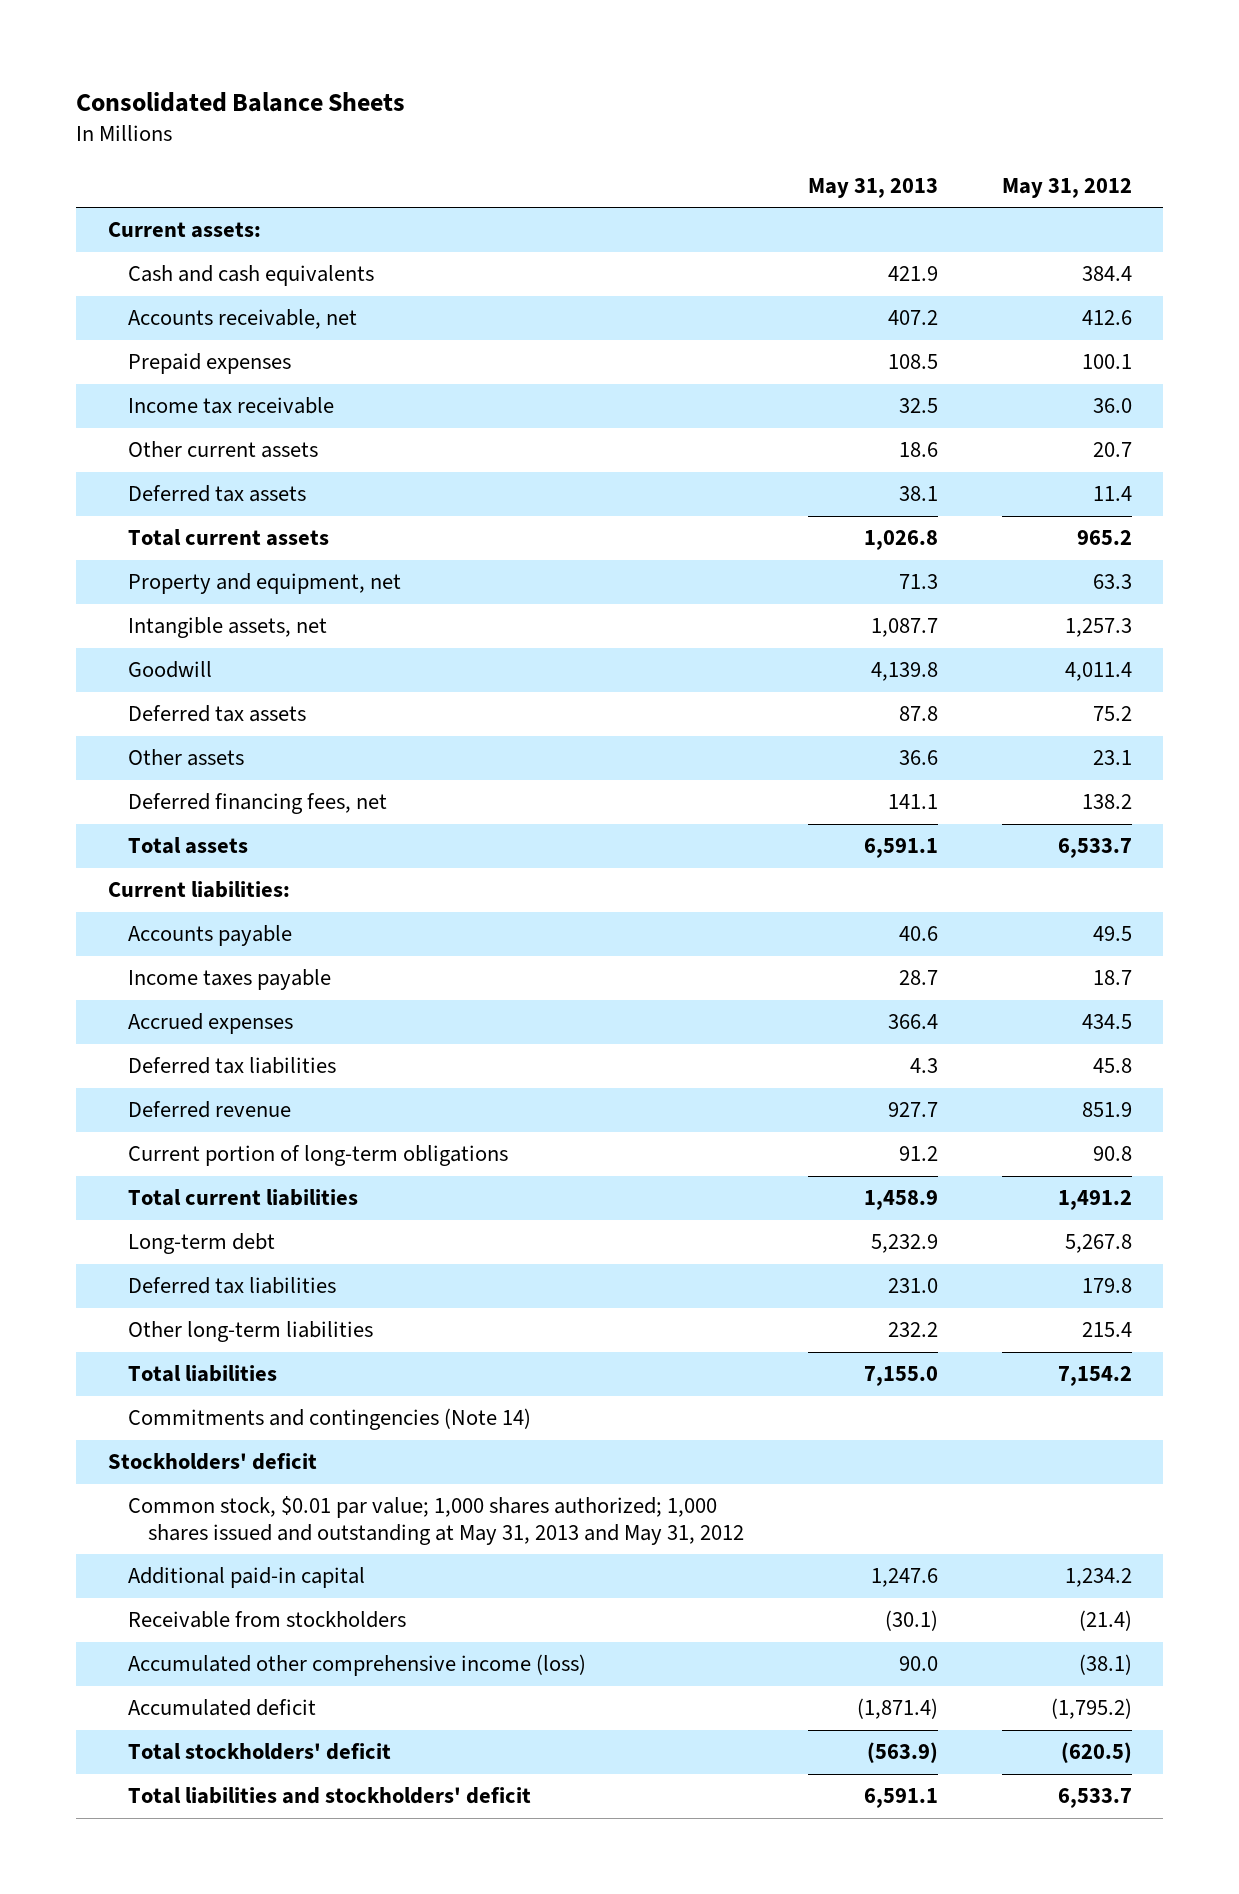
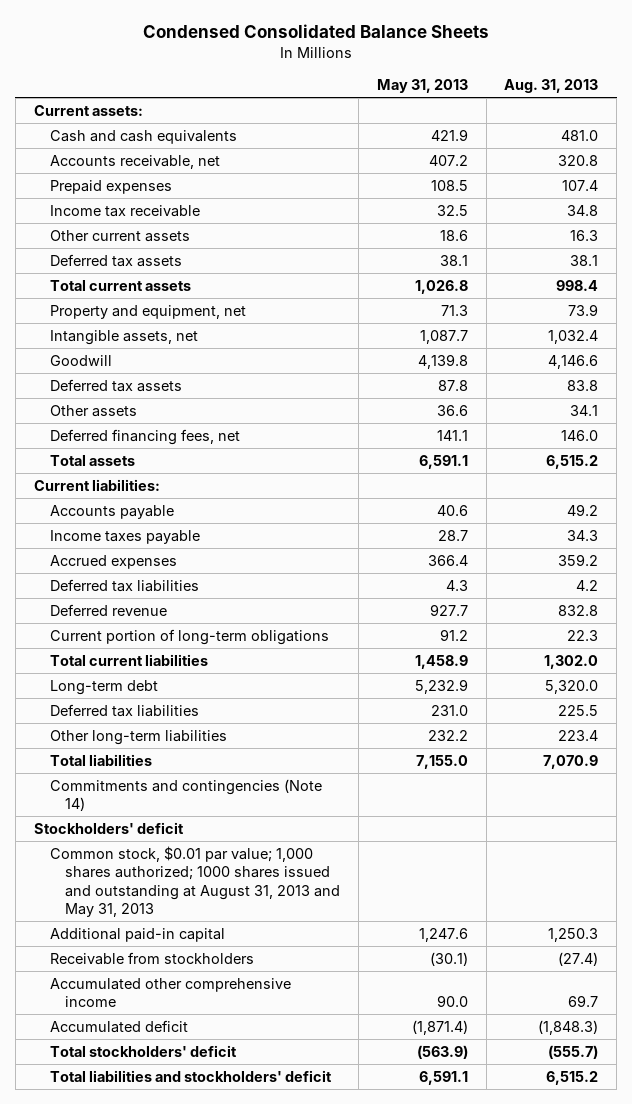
[75,91,405,112] Consolidated Balance Sheets -> [142,24,489,39] Condensed Consolidated Balance Sheets
[1001,178,1132,199] May 31, 2012 -> none
none -> [504,78,599,93] Aug. 31, 2013
[127,1496,744,1545] Common stock, $0.01 par value; 1,000 shares authorized; 1,000 shares issued and outstanding at May 31, 2013 and May 31, 2012 -> [49,845,341,917] Common stock, $0.01 par value; 1,000 shares authorized; 1000 shares issued and outstanding at August 31, 2013 and May 31, 2013
[127,1654,586,1677] Accumulated other comprehensive income (loss) -> [49,977,291,1008] Accumulated other comprehensive income

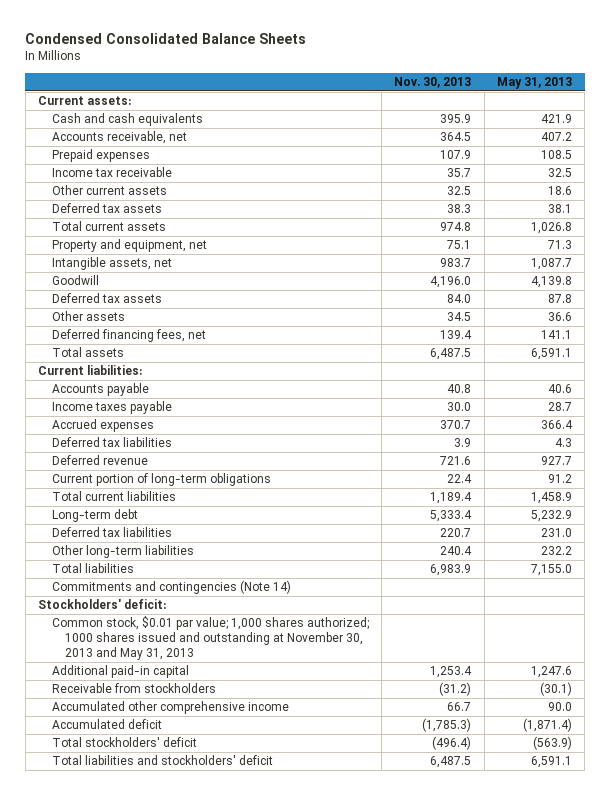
[504,78,599,93] Aug. 31, 2013 -> none
none -> [394,77,472,89] Nov. 30, 2013
[33,821,184,834] Stockholders' deficit -> [37,599,166,610] Stockholders' deficit:
[49,845,341,917] Common stock, $0.01 par value; 1,000 shares authorized; 1000 shares issued and outstanding at August 31, 2013 and May 31, 2013 -> [51,616,369,661] Common stock, $0.01 par value; 1,000 shares authorized; 1000 shares issued and outstanding at November 30, 2013 and May 31, 2013

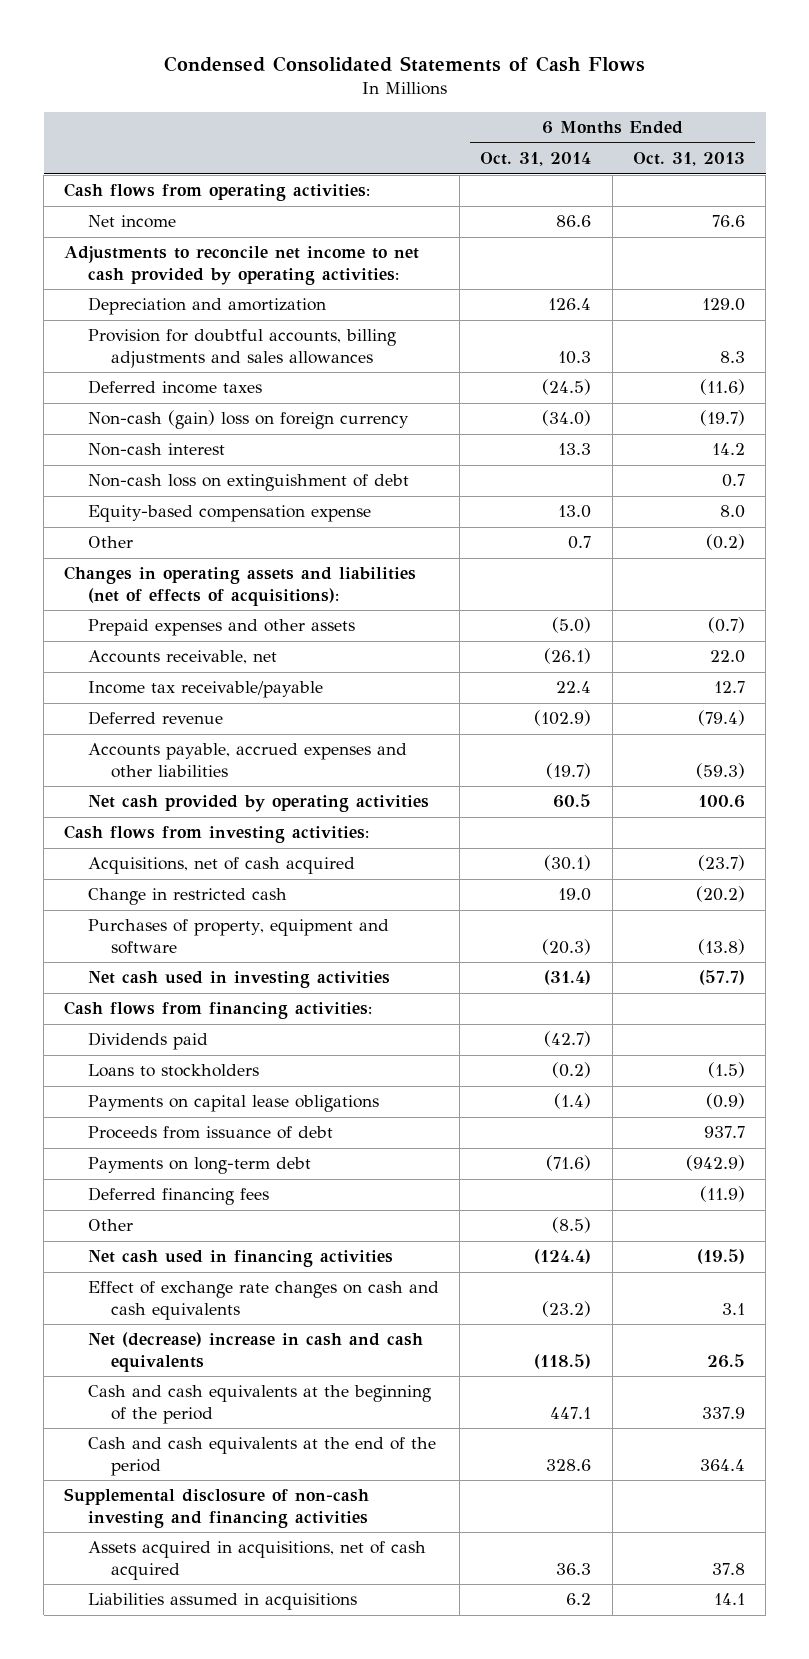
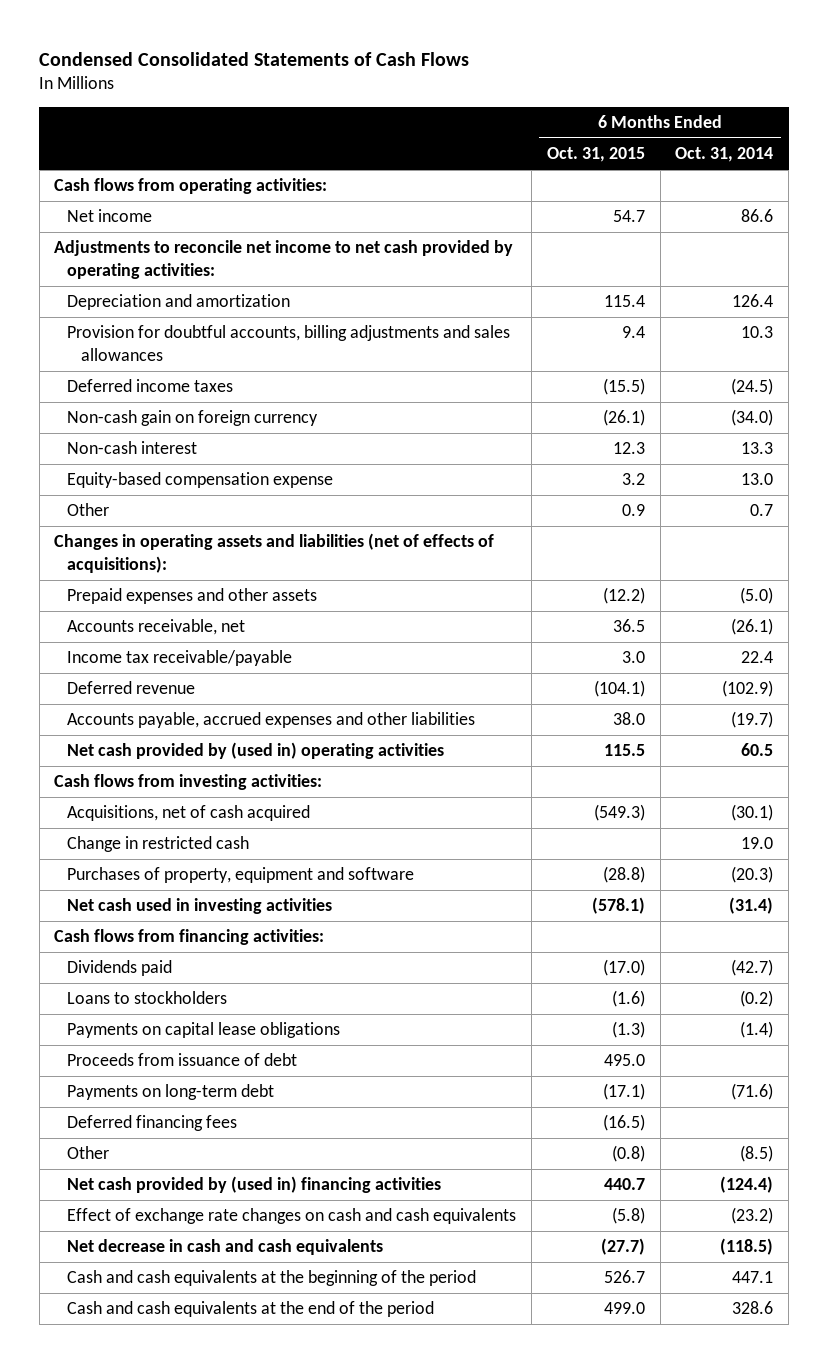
[633,152,746,167] Oct. 31, 2013 -> none
none -> [546,147,645,163] Oct. 31, 2015
[87,410,409,430] Non-cash (gain) loss on foreign currency -> [67,410,319,427] Non-cash gain on foreign currency
[87,474,409,492] Non-cash loss on extinguishment of debt -> none
[87,795,429,813] Net cash provided by operating activities -> [67,742,445,760] Net cash provided by (used in) operating activities
[87,1250,393,1268] Net cash used in financing activities -> [67,1176,442,1194] Net cash provided by (used in) financing activities
[87,1332,423,1372] Net (decrease) increase in cash and cash equivalents -> [67,1239,384,1256] Net decrease in cash and cash equivalents
[64,1488,370,1528] Supplemental disclosure of non-cash investing and financing activities -> none
[87,1541,426,1580] Assets acquired in acquisitions, net of cash acquired -> none
[87,1593,357,1611] Liabilities assumed in acquisitions -> none

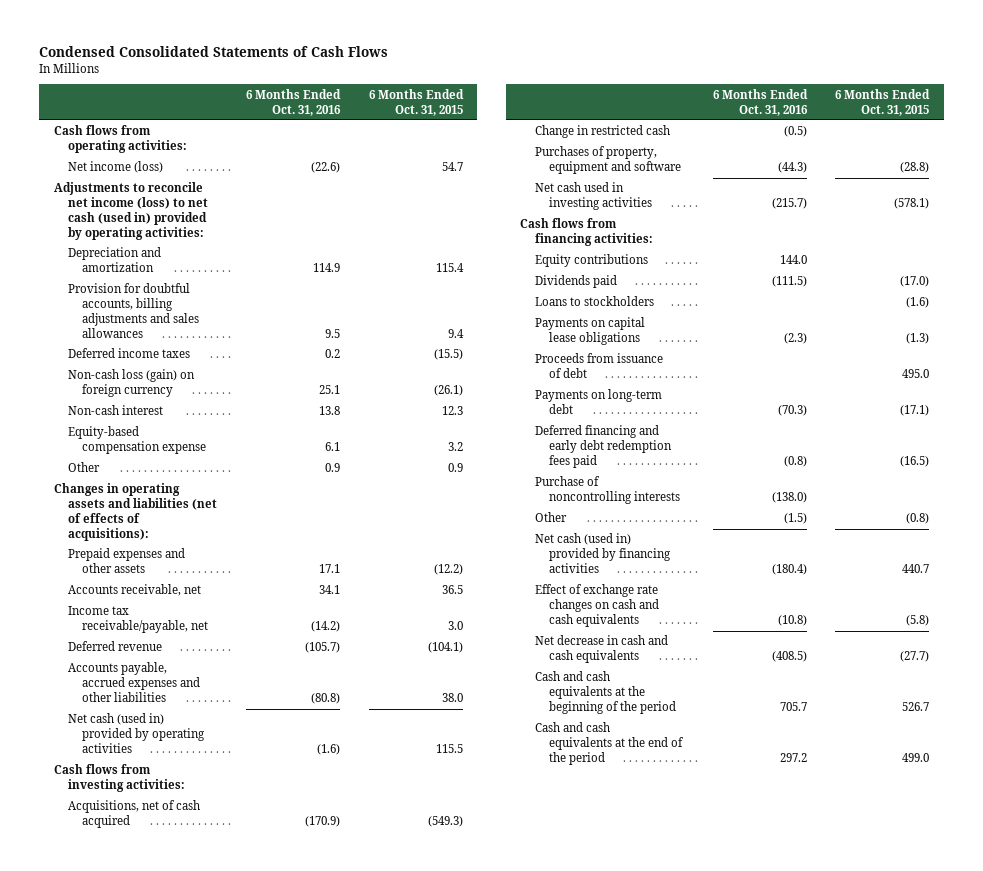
[675,147,774,163] Oct. 31, 2014 -> none
none -> [245,88,341,116] 6 Months Ended Oct. 31, 2016
[67,209,153,223] Net income -> [68,161,164,174] Net income (loss)
[54,240,514,279] Adjustments to reconcile net income to net cash provided by operating activities: -> [53,182,209,241] Adjustments to reconcile net income (loss) to net cash (used in) provided by operating activities:
[67,410,319,427] Non-cash gain on foreign currency -> [68,369,196,398] Non-cash loss (gain) on foreign currency
[67,650,293,667] Income tax receivable/payable -> [68,606,209,634] Income tax receivable/payable, net
[67,742,445,760] Net cash provided by (used in) operating activities -> [68,713,206,754] Net cash (used in) provided by operating activities
none -> [534,254,648,268] Equity contributions
[67,1115,238,1132] Deferred financing fees -> [534,425,673,469] Deferred financing and early debt redemption fees paid
none -> [534,476,681,505] Purchase of noncontrolling interests
[67,1176,442,1194] Net cash provided by (used in) financing activities -> [534,533,672,574] Net cash (used in) provided by financing activities

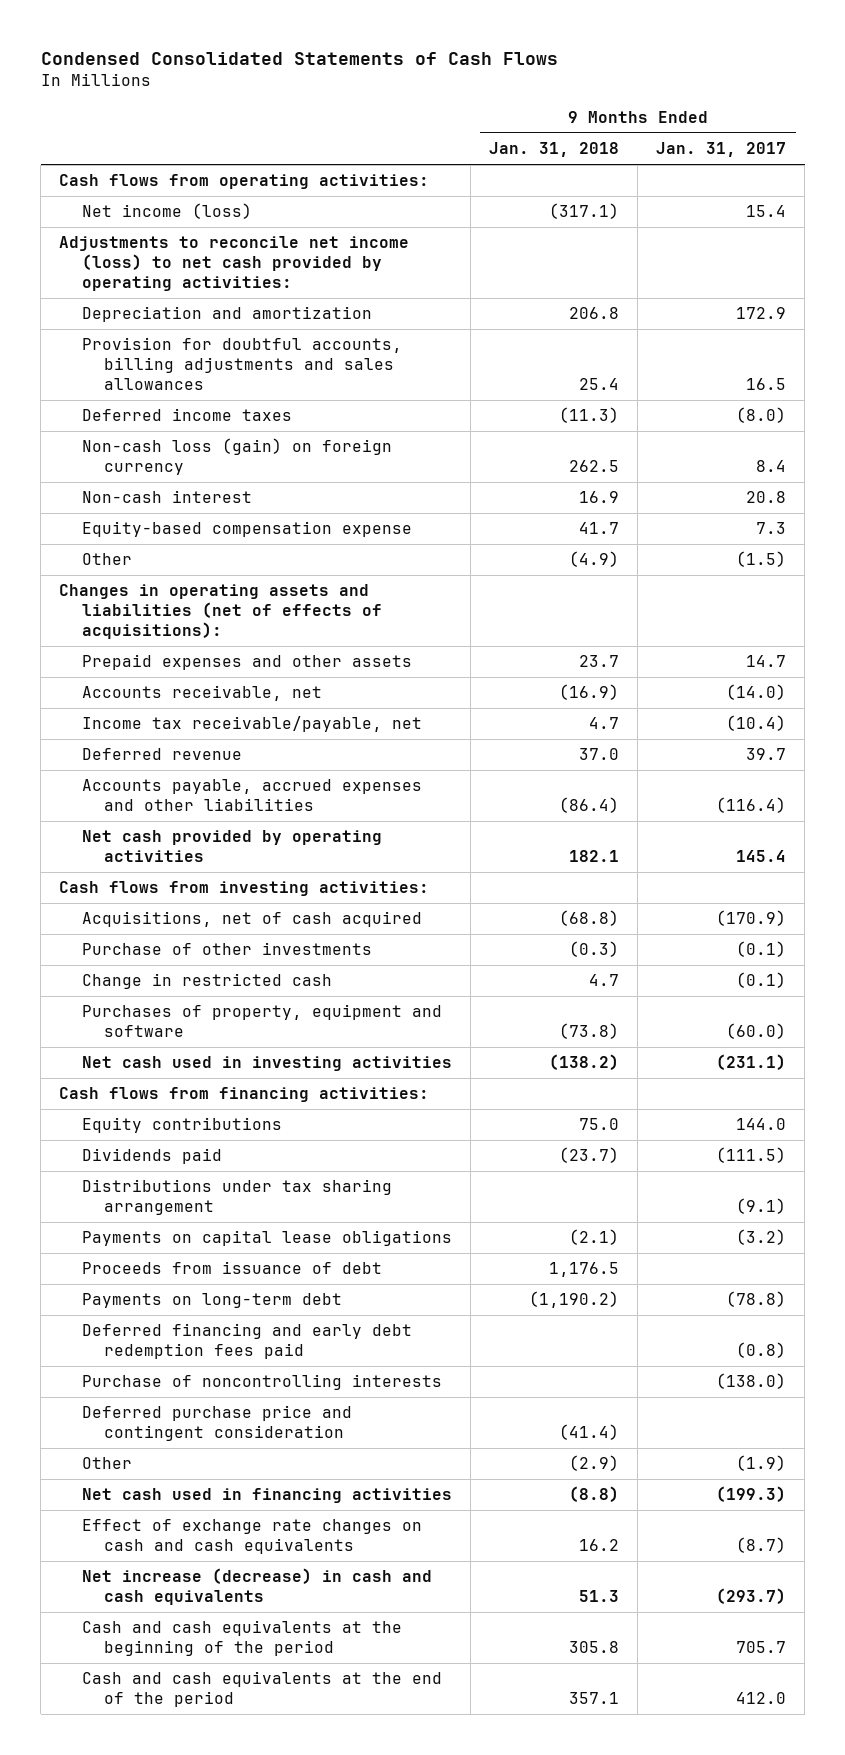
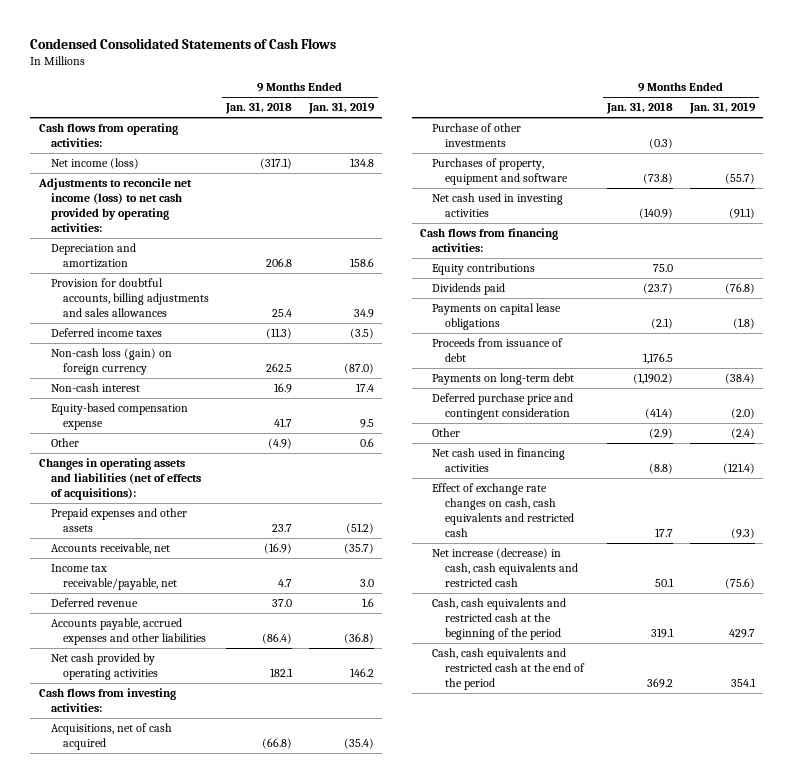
[656,142,787,158] Jan. 31, 2017 -> none
none -> [307,102,375,115] Jan. 31, 2019
[559,910,620,927] (68.8) -> [262,737,293,749] (66.8)
[81,973,332,990] Change in restricted cash -> none
[549,1054,620,1071] (138.2) -> [639,207,674,219] (140.9)
[81,1179,392,1216] Distributions under tax sharing arrangement -> none
[81,1323,412,1360] Deferred financing and early debt redemption fees paid -> none
[81,1374,442,1391] Purchase of noncontrolling interests -> none
[81,1519,422,1555] Effect of exchange rate changes on cash and cash equivalents -> [432,483,574,537] Effect of exchange rate changes on cash, cash equivalents and restricted cash
[579,1539,620,1552] 16.2 -> [655,527,674,537] 17.7
[81,1568,432,1606] Net increase (decrease) in cash and cash equivalents -> [432,548,578,587] Net increase (decrease) in cash, cash equivalents and restricted cash
[579,1590,620,1603] 51.3 -> [655,577,675,587] 50.1
[81,1620,402,1657] Cash and cash equivalents at the beginning of the period -> [432,598,567,640] Cash, cash equivalents and restricted cash at the beginning of the period
[569,1641,620,1654] 305.8 -> [651,627,675,638] 319.1
[81,1671,442,1708] Cash and cash equivalents at the end of the period -> [432,648,585,690] Cash, cash equivalents and restricted cash at the end of the period
[569,1692,620,1705] 357.1 -> [647,677,674,688] 369.2

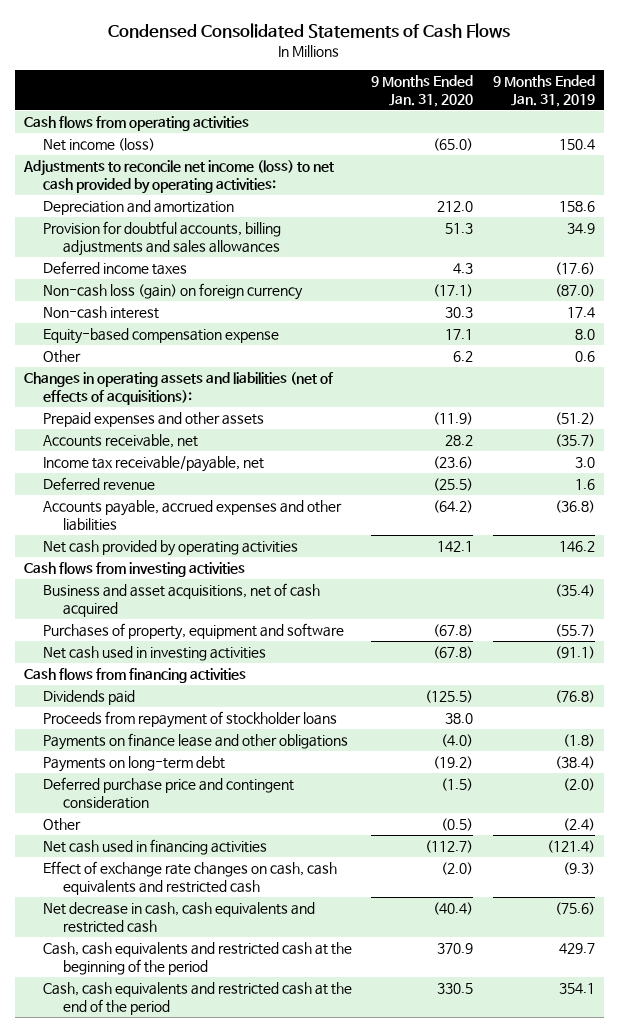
[225,102,293,115] Jan. 31, 2018 -> none
none -> [371,74,474,107] 9 Months Ended Jan. 31, 2020
[38,123,178,147] Cash flows from operating activities: -> [24,116,250,132] Cash flows from operating activities
[349,158,374,168] 134.8 -> [558,139,595,151] 150.4
[349,328,374,340] (3.5) -> [554,262,595,276] (17.6)
[359,418,374,428] 9.5 -> [574,329,595,341] 8.0
[432,123,522,147] Purchase of other investments -> none
[38,688,176,712] Cash flows from investing activities: -> [24,562,246,578] Cash flows from investing activities
[51,723,173,750] Acquisitions, net of cash acquired -> [43,583,321,617] Business and asset acquisitions, net of cash acquired
[432,263,536,276] Equity contributions -> none
[420,228,559,252] Cash flows from financing activities: -> [24,668,247,684] Cash flows from financing activities
[432,338,564,362] Proceeds from issuance of debt -> none
none -> [43,711,338,729] Proceeds from repayment of stockholder loans
[432,303,562,330] Payments on capital lease obligations -> [43,733,349,751] Payments on finance lease and other obligations
[432,548,578,587] Net increase (decrease) in cash, cash equivalents and restricted cash -> [43,902,316,933] Net decrease in cash, cash equivalents and restricted cash

